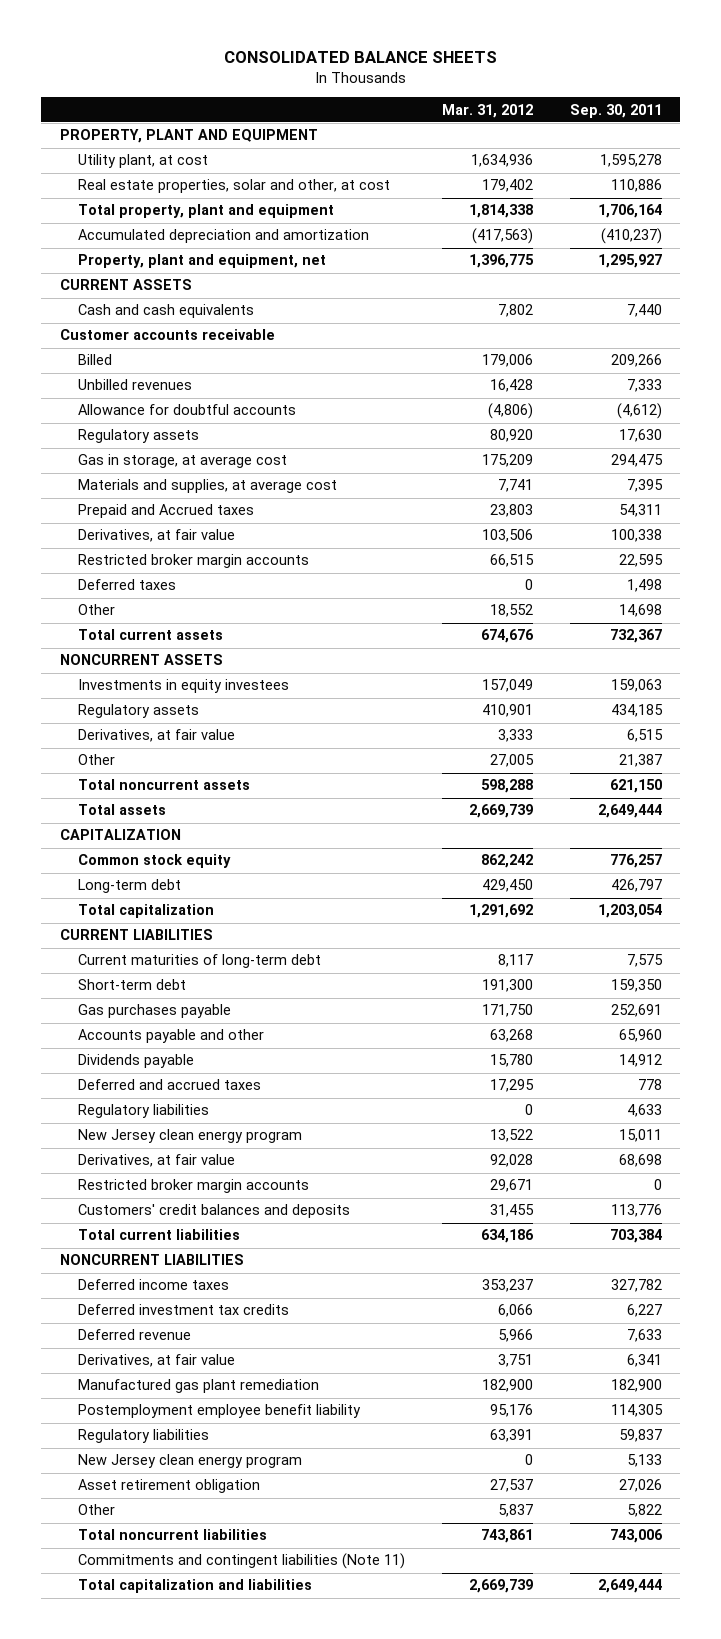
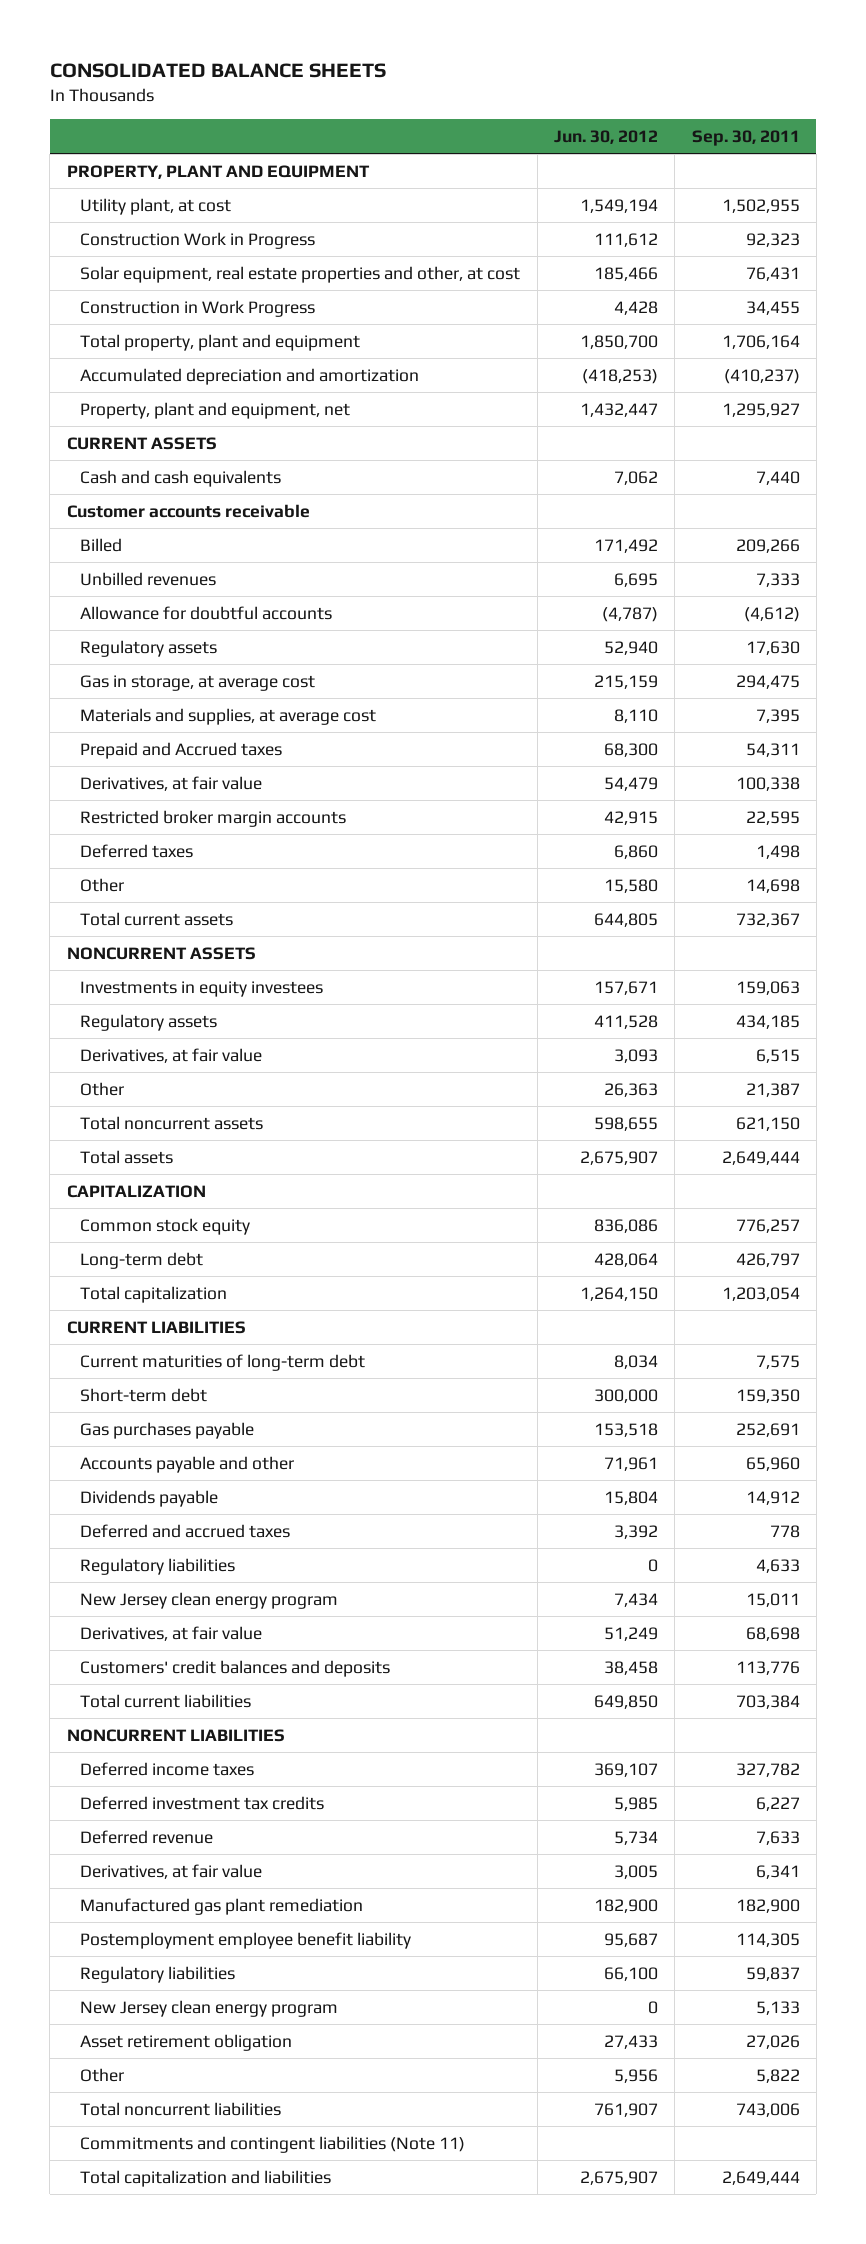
[441,103,533,118] Mar. 31, 2012 -> none
none -> [553,130,658,145] Jun. 30, 2012
[599,154,662,168] 1,595,278 -> [721,198,800,213] 1,502,955
none -> [80,231,316,249] Construction Work in Progress
[77,179,390,194] Real estate properties, solar and other, at cost -> [80,265,521,283] Solar equipment, real estate properties and other, at cost
[610,179,662,193] 110,886 -> [745,266,800,281] 76,431
none -> [80,299,316,317] Construction in Work Progress
[77,1179,309,1194] Restricted broker margin accounts -> none

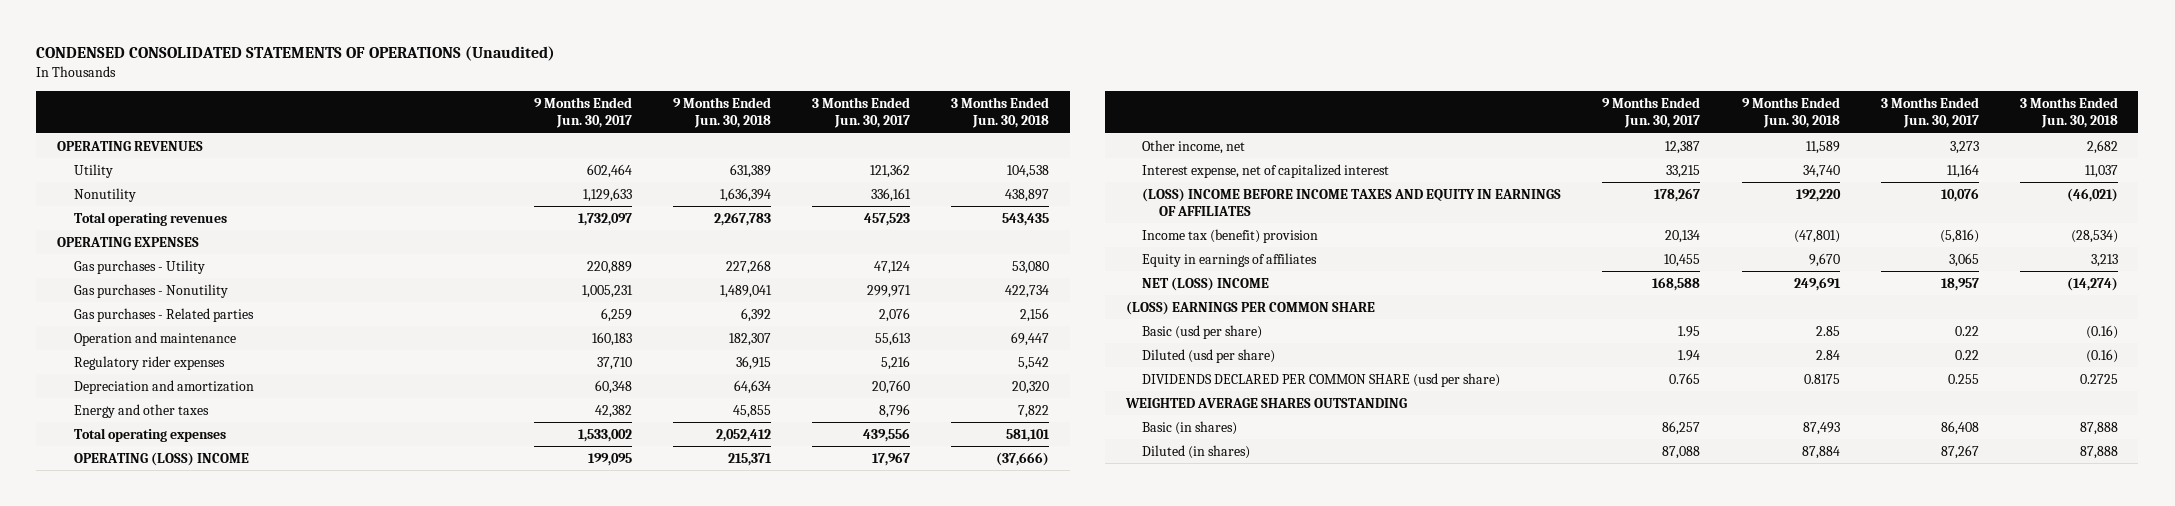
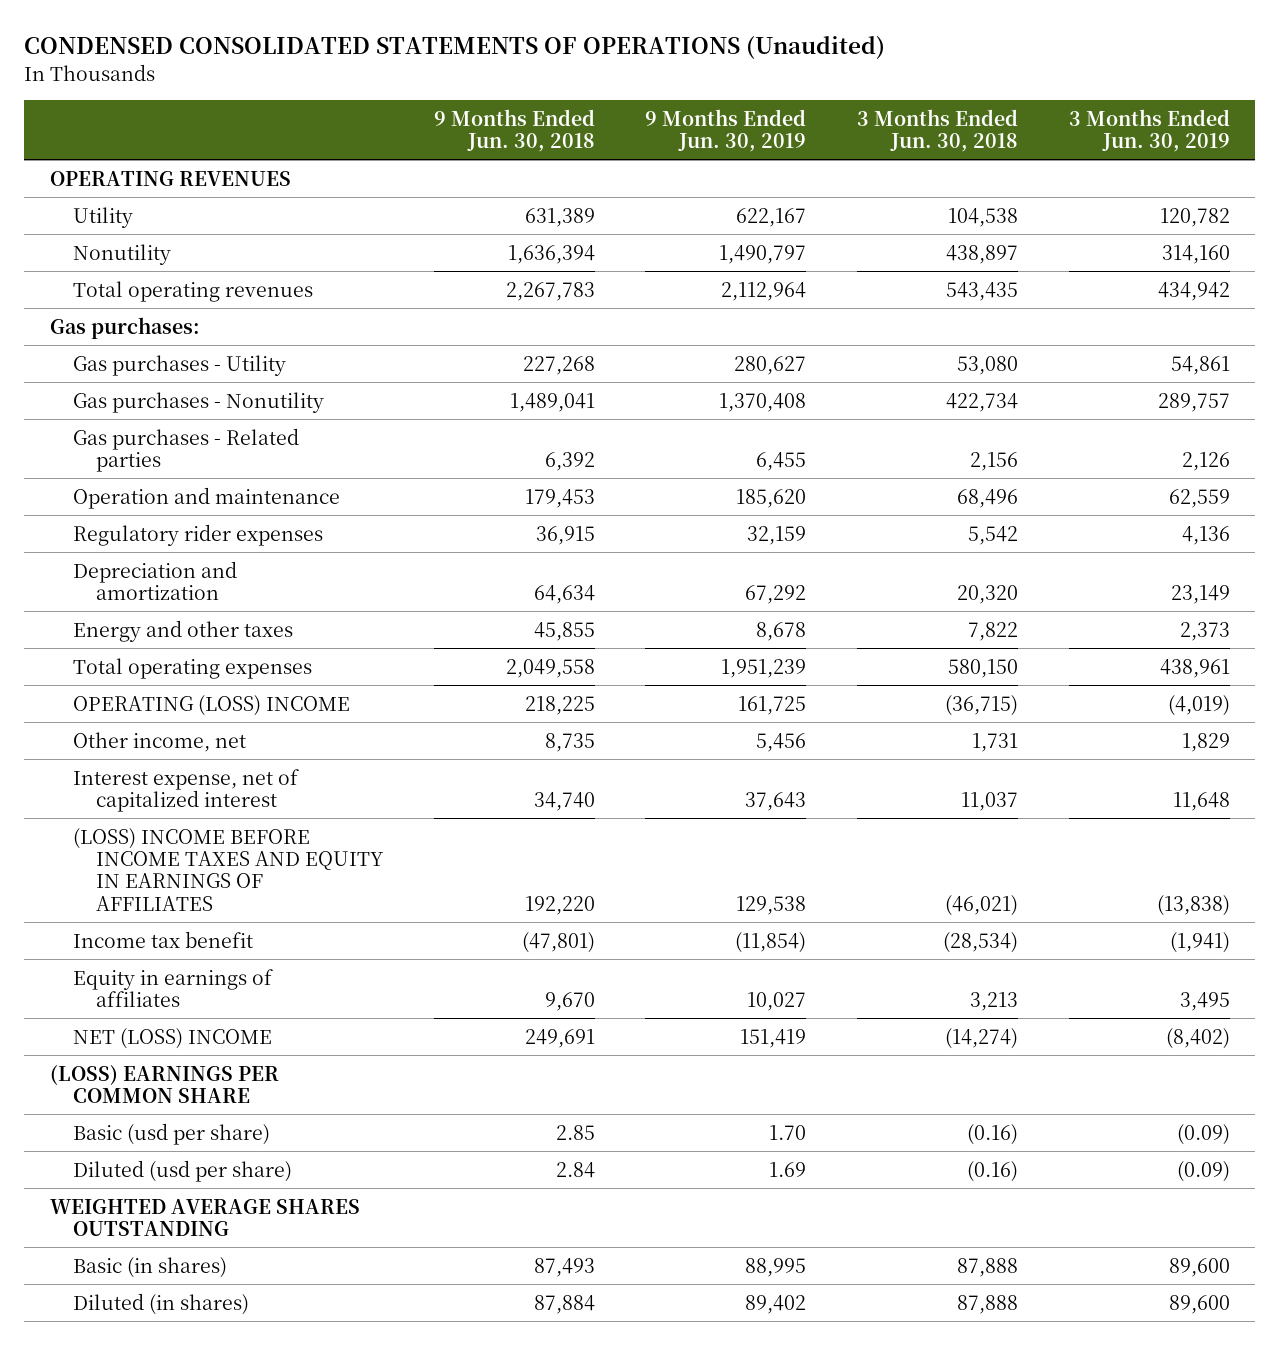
[533,97,632,129] 9 Months Ended Jun. 30, 2017 -> none
[812,97,911,129] 3 Months Ended Jun. 30, 2017 -> none
none -> [645,108,807,152] 9 Months Ended Jun. 30, 2019
none -> [1068,108,1230,152] 3 Months Ended Jun. 30, 2019
[57,237,200,248] OPERATING EXPENSES -> none
none -> [49,316,200,339] Gas purchases:
[729,333,772,347] 182,307 -> [524,488,595,508] 179,453
[1011,332,1050,347] 69,447 -> [957,488,1019,508] 68,496
[716,429,772,443] 2,052,412 -> [505,658,595,678] 2,049,558
[1006,429,1051,443] 581,101 -> [948,658,1019,678] 580,150
[728,453,773,467] 215,371 -> [524,695,595,715] 218,225
[996,452,1050,467] (37,666) -> [945,694,1019,716] (36,715)
[1805,141,1840,155] 11,589 -> [544,732,595,752] 8,735
[2086,140,2118,155] 2,682 -> [972,732,1019,752] 1,731
[1142,229,1319,244] Income tax (benefit) provision -> [72,930,253,948] Income tax benefit
[1142,373,1501,388] DIVIDENDS DECLARED PER COMMON SHARE (usd per share) -> none

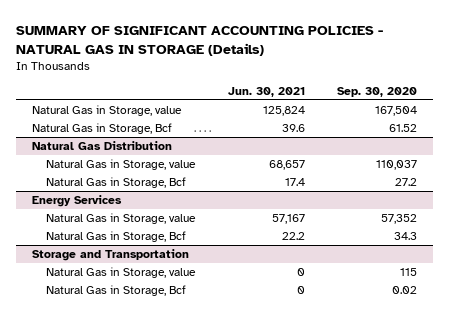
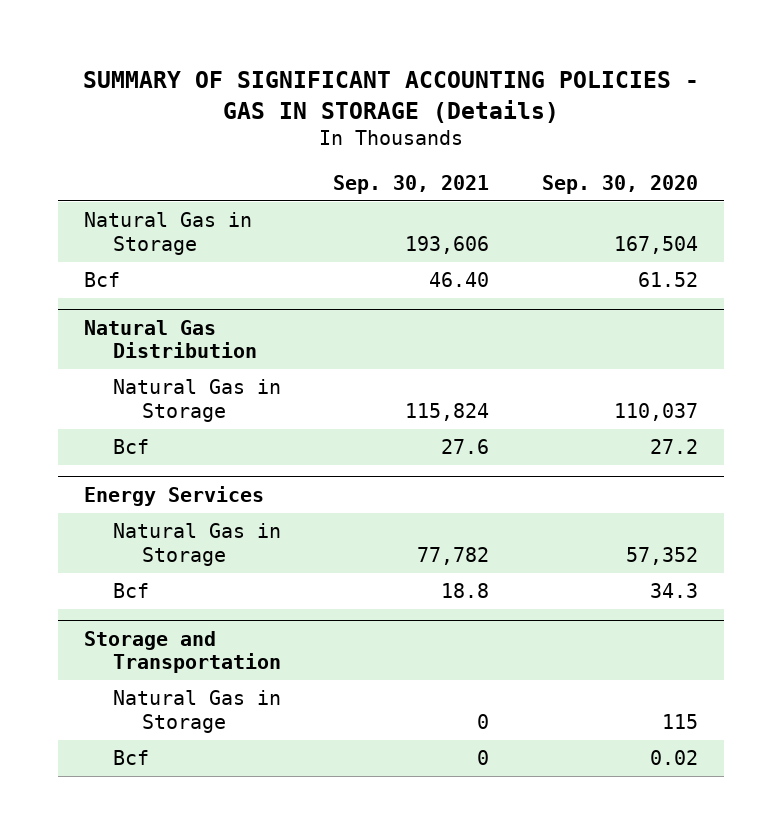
[15,25,383,56] SUMMARY OF SIGNIFICANT ACCOUNTING POLICIES - NATURAL GAS IN STORAGE (Details) -> [82,71,699,123] SUMMARY OF SIGNIFICANT ACCOUNTING POLICIES - GAS IN STORAGE (Details)
[227,86,305,97] Jun. 30, 2021 -> none
none -> [333,175,490,195] Sep. 30, 2021
[31,104,182,116] Natural Gas in Storage, value -> [83,212,252,255] Natural Gas in Storage
[31,122,172,134] Natural Gas in Storage, Bcf -> [83,272,120,288] Bcf
[46,158,197,170] Natural Gas in Storage, value -> [112,379,281,422] Natural Gas in Storage
[46,176,187,188] Natural Gas in Storage, Bcf -> [112,439,149,455] Bcf
[46,212,197,224] Natural Gas in Storage, value -> [112,523,281,566] Natural Gas in Storage
[46,230,187,242] Natural Gas in Storage, Bcf -> [112,583,149,599] Bcf
[46,266,197,278] Natural Gas in Storage, value -> [112,690,281,733] Natural Gas in Storage
[46,284,187,296] Natural Gas in Storage, Bcf -> [112,750,149,766] Bcf

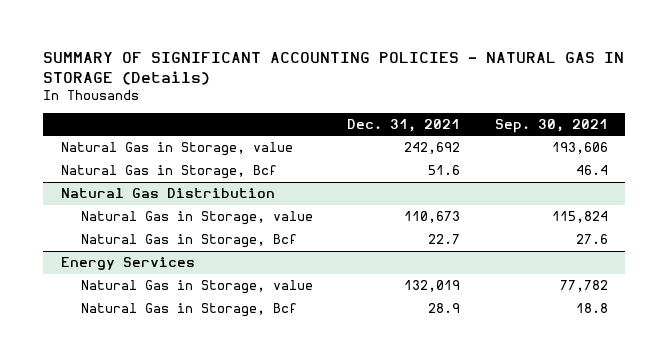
[82,71,699,123] SUMMARY OF SIGNIFICANT ACCOUNTING POLICIES - GAS IN STORAGE (Details) -> [43,52,625,85] SUMMARY OF SIGNIFICANT ACCOUNTING POLICIES - NATURAL GAS IN STORAGE (Details)
[541,175,698,195] Sep. 30, 2020 -> none
none -> [347,118,461,132] Dec. 31, 2021
[83,212,252,255] Natural Gas in Storage -> [60,142,293,157] Natural Gas in Storage, value
[83,272,120,288] Bcf -> [60,165,277,180] Natural Gas in Storage, Bcf
[429,272,490,288] 46.40 -> [576,165,609,176] 46.4
[112,379,281,422] Natural Gas in Storage -> [80,211,313,226] Natural Gas in Storage, value
[112,439,149,455] Bcf -> [80,234,297,249] Natural Gas in Storage, Bcf
[83,630,281,674] Storage and Transportation -> none
[112,690,281,733] Natural Gas in Storage -> none
[112,750,149,766] Bcf -> none
[112,523,281,566] Natural Gas in Storage -> [80,280,313,295] Natural Gas in Storage, value
[112,583,149,599] Bcf -> [80,303,297,318] Natural Gas in Storage, Bcf

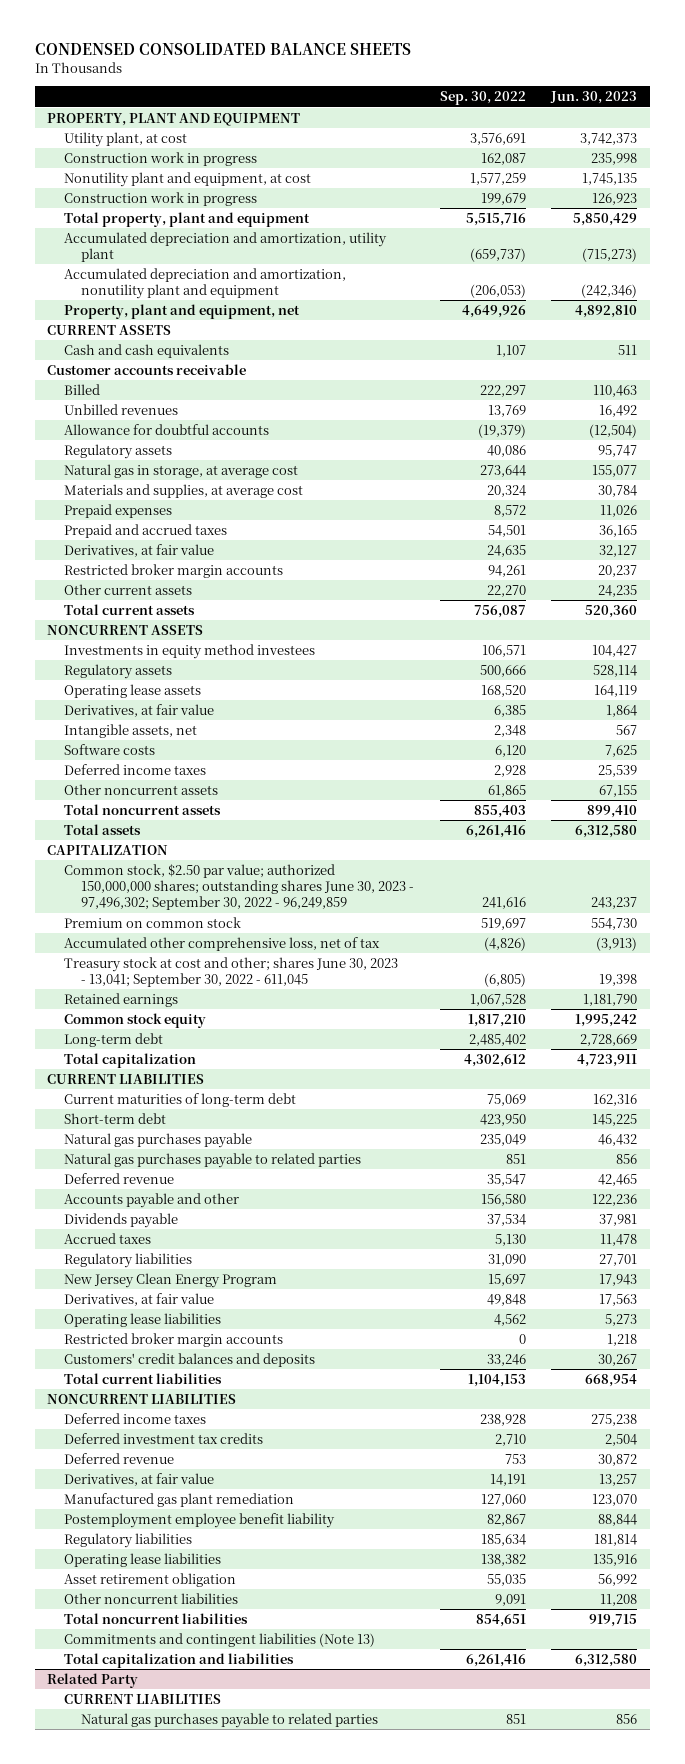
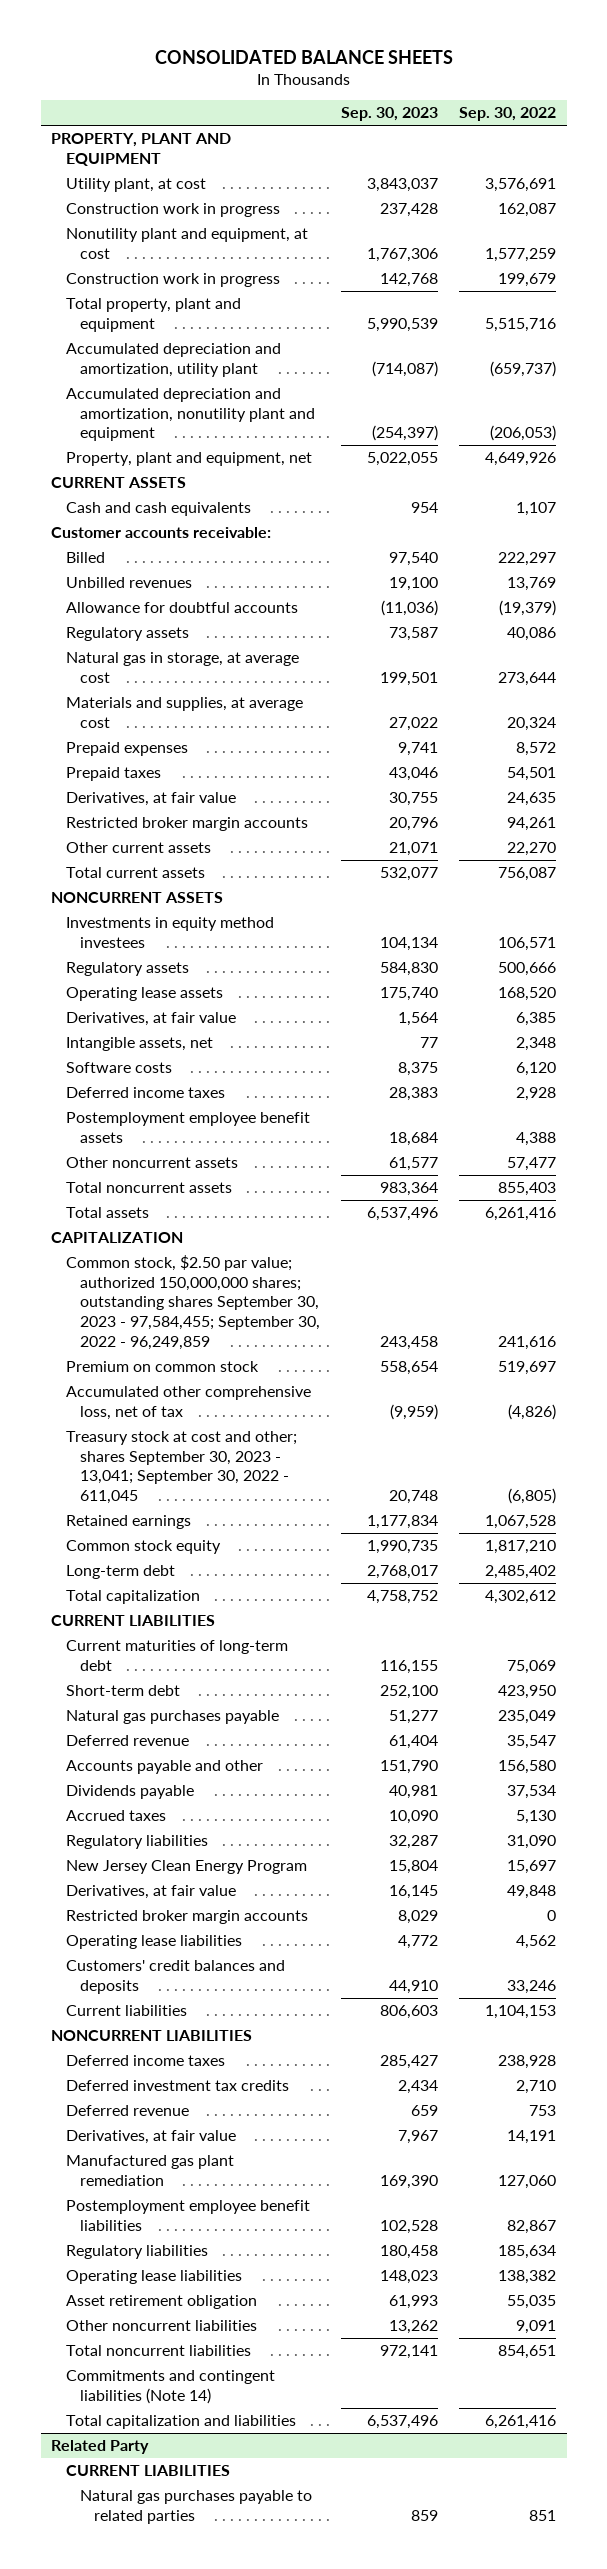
[34,43,411,56] CONDENSED CONSOLIDATED BALANCE SHEETS -> [154,50,453,65] CONSOLIDATED BALANCE SHEETS
[550,91,638,105] Jun. 30, 2023 -> none
none -> [340,107,438,122] Sep. 30, 2023
[47,363,247,375] Customer accounts receivable -> [51,526,272,538] Customer accounts receivable:
[64,523,228,538] Prepaid and accrued taxes -> [65,766,161,781] Prepaid taxes
none -> [65,1111,310,1143] Postemployment employee benefit assets
[487,784,526,797] 61,865 -> [506,1156,556,1171] 57,477
[64,863,415,911] Common stock, $2.50 par value; authorized 150,000,000 shares; outstanding shares June 30, 2023 - 97,496,302; September 30, 2022 - 96,249,859 -> [65,1254,320,1350] Common stock, $2.50 par value; authorized 150,000,000 shares; outstanding shares September 30, 2023 - 97,584,455; September 30, 2022 - 96,249,859
[64,956,399,988] Treasury stock at cost and other; shares June 30, 2023 - 13,041; September 30, 2022 - 611,045 -> [65,1430,297,1505] Treasury stock at cost and other; shares September 30, 2023 - 13,041; September 30, 2022 - 611,045
[64,1152,362,1168] Natural gas purchases payable to related parties -> none
[64,1312,222,1327] Operating lease liabilities -> [65,1934,242,1949] Operating lease liabilities
[64,1372,223,1384] Total current liabilities -> [65,2004,187,2016] Current liabilities
[64,1512,336,1528] Postemployment employee benefit liability -> [65,2199,310,2231] Postemployment employee benefit liabilities
[64,1632,376,1647] Commitments and contingent liabilities (Note 13) -> [65,2369,275,2404] Commitments and contingent liabilities (Note 14)

